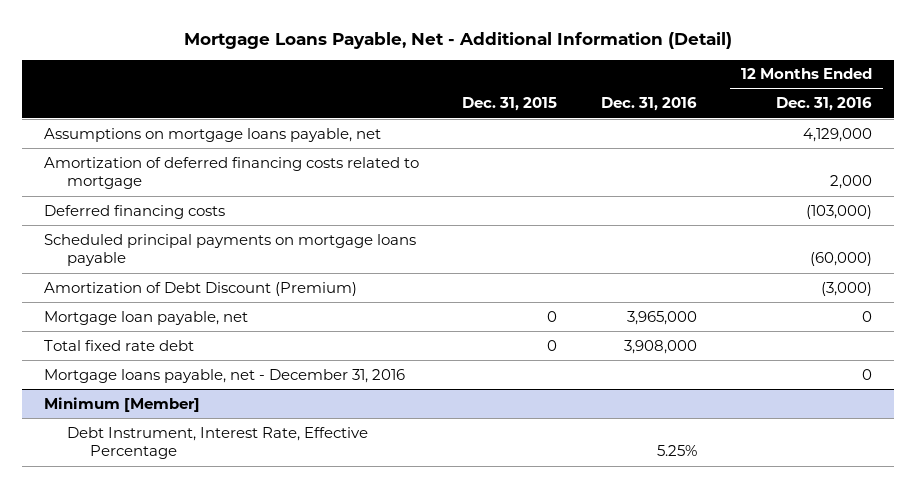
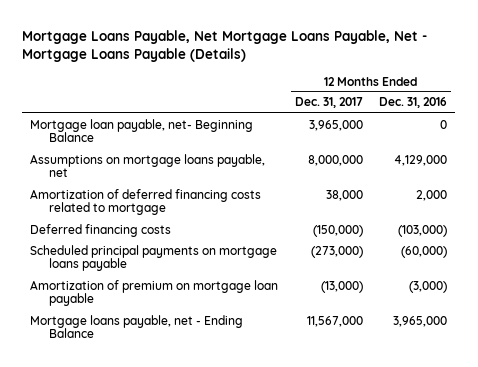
[183,31,732,49] Mortgage Loans Payable, Net - Additional Information (Detail) -> [22,29,428,63] Mortgage Loans Payable, Net Mortgage Loans Payable, Net - Mortgage Loans Payable (Details)
[462,97,558,112] Dec. 31, 2015 -> none
[601,97,698,112] Dec. 31, 2016 -> none
none -> [294,97,363,109] Dec. 31, 2017
none -> [30,118,254,143] Mortgage loan payable, net- Beginning Balance
[43,339,194,351] Total fixed rate debt -> none
[43,368,405,383] Mortgage loans payable, net - December 31, 2016 -> none
[43,396,200,412] Minimum [Member] -> none
[67,426,369,460] Debt Instrument, Interest Rate, Effective Percentage -> none
[43,281,357,296] Amortization of Debt Discount (Premium) -> [30,279,279,307] Amortization of premium on mortgage loan payable
[43,310,248,325] Mortgage loan payable, net -> [30,314,244,339] Mortgage loans payable, net - Ending Balance
[862,310,873,322] 0 -> [393,315,448,327] 3,965,000

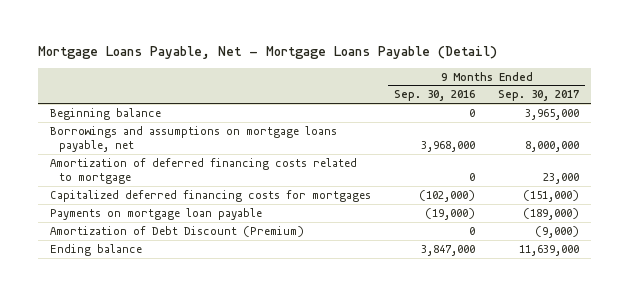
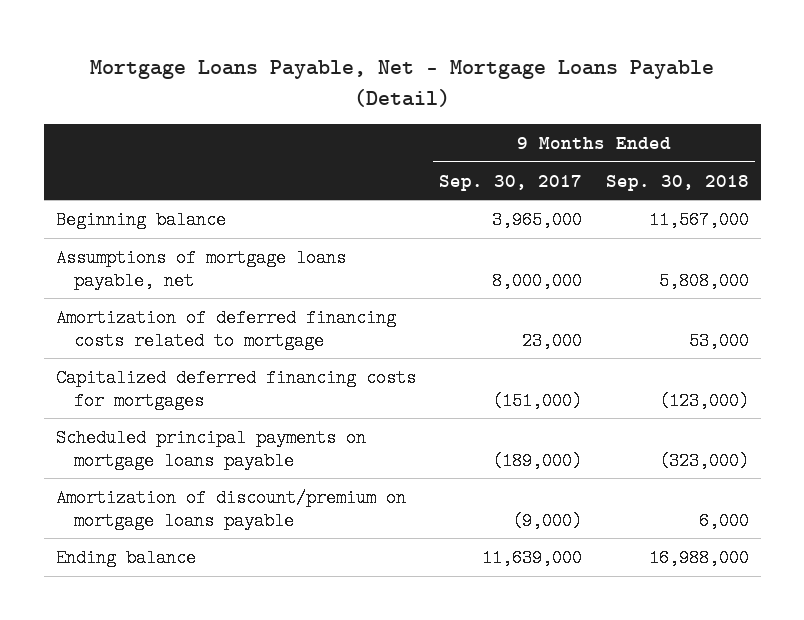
[393,90,475,102] Sep. 30, 2016 -> none
none -> [605,174,749,191] Sep. 30, 2018
[49,125,337,153] Borrowings and assumptions on mortgage loans payable, net -> [55,248,346,290] Assumptions of mortgage loans payable, net
[49,207,262,220] Payments on mortgage loan payable -> [55,428,366,470] Scheduled principal payments on mortgage loans payable
[49,225,304,237] Amortization of Debt Discount (Premium) -> [55,488,406,530] Amortization of discount/premium on mortgage loans payable

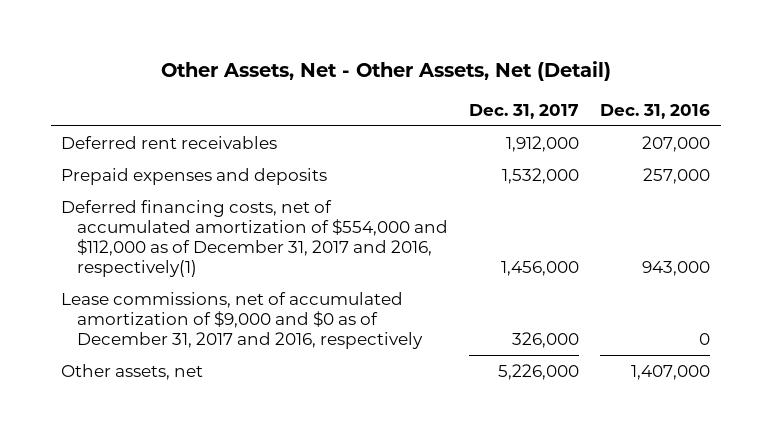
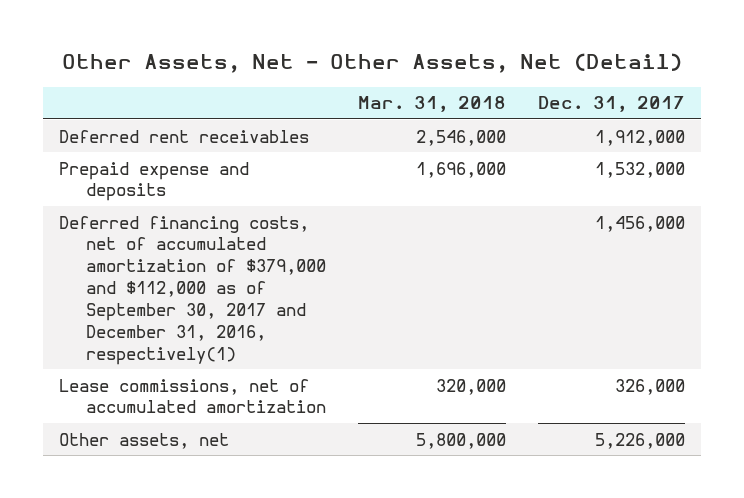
[600,103,711,119] Dec. 31, 2016 -> none
none -> [358,96,507,113] Mar. 31, 2018
[61,167,328,185] Prepaid expenses and deposits -> [58,161,249,202] Prepaid expense and deposits
[61,199,448,278] Deferred financing costs, net of accumulated amortization of $554,000 and $112,000 as of December 31, 2017 and 2016, respectively(1) -> [58,215,327,365] Deferred financing costs, net of accumulated amortization of $379,000 and $112,000 as of September 30, 2017 and December 31, 2016, respectively(1)
[61,291,423,350] Lease commissions, net of accumulated amortization of $9,000 and $0 as of December 31, 2017 and 2016, respectively -> [58,378,327,414] Lease commissions, net of accumulated amortization

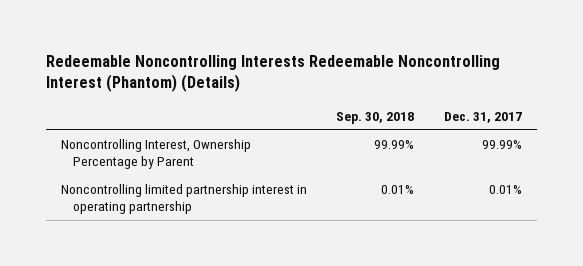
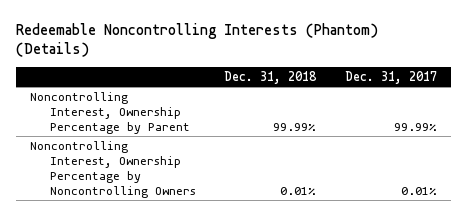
[45,54,500,93] Redeemable Noncontrolling Interests Redeemable Noncontrolling Interest (Phantom) (Details) -> [15,23,378,58] Redeemable Noncontrolling Interests (Phantom) (Details)
[336,111,415,124] Sep. 30, 2018 -> none
none -> [224,70,318,84] Dec. 31, 2018
[60,183,307,214] Noncontrolling limited partnership interest in operating partnership -> [30,140,196,198] Noncontrolling Interest, Ownership Percentage by Noncontrolling Owners

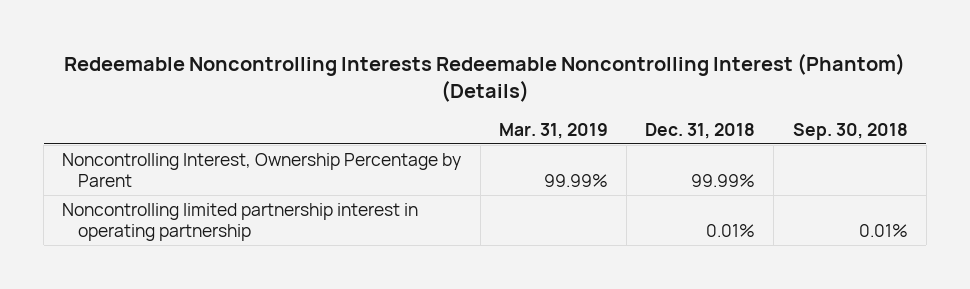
[15,23,378,58] Redeemable Noncontrolling Interests (Phantom) (Details) -> [64,52,906,102] Redeemable Noncontrolling Interests Redeemable Noncontrolling Interest (Phantom) (Details)
[345,70,438,84] Dec. 31, 2017 -> none
none -> [498,123,608,140] Mar. 31, 2019
none -> [792,123,908,141] Sep. 30, 2018
[30,140,196,198] Noncontrolling Interest, Ownership Percentage by Noncontrolling Owners -> [62,202,419,241] Noncontrolling limited partnership interest in operating partnership

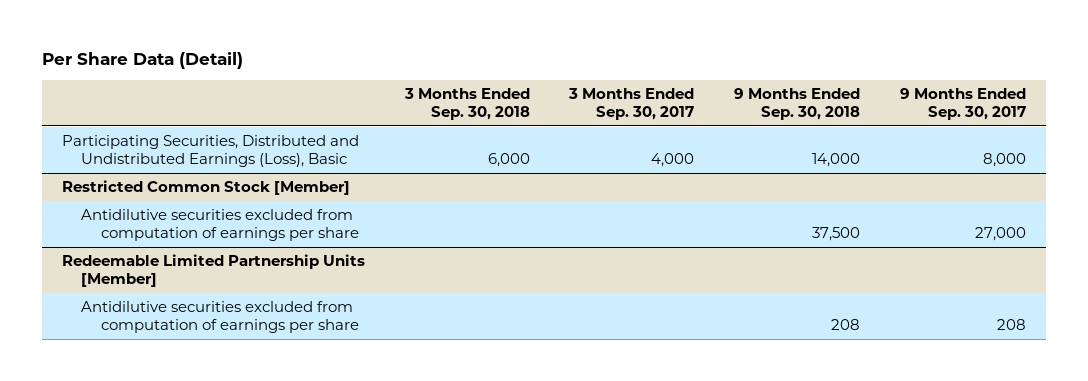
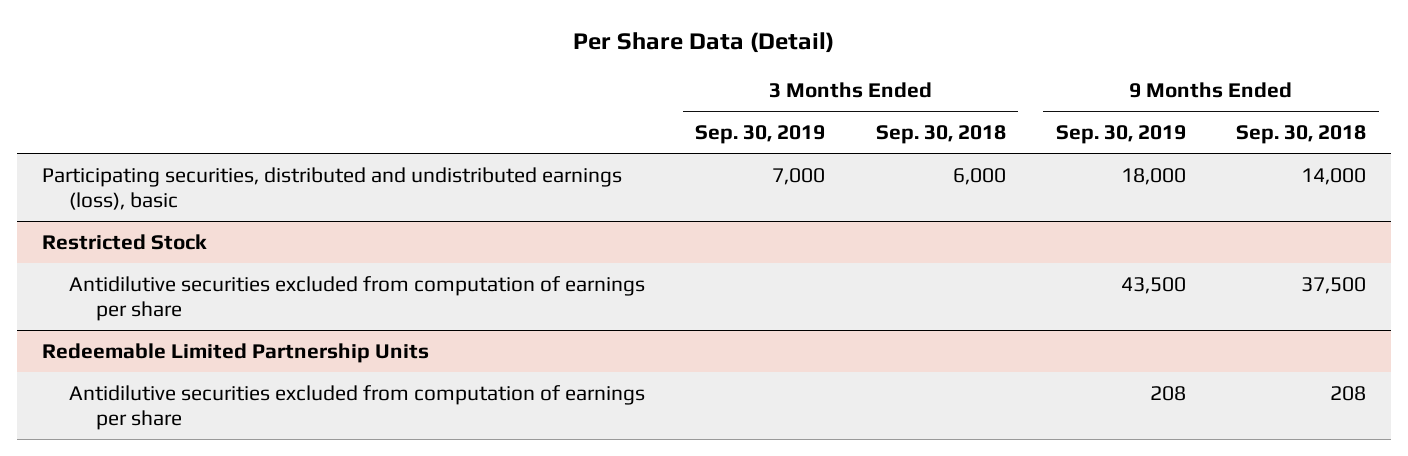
[568,87,695,121] 3 Months Ended Sep. 30, 2017 -> none
[900,87,1027,121] 9 Months Ended Sep. 30, 2017 -> none
none -> [695,125,826,145] Sep. 30, 2019
none -> [1055,125,1186,145] Sep. 30, 2019
[61,135,359,168] Participating Securities, Distributed and Undistributed Earnings (Loss), Basic -> [42,166,623,210] Participating securities, distributed and undistributed earnings (loss), basic
[61,180,350,196] Restricted Common Stock [Member] -> [42,233,208,250] Restricted Stock
[61,254,365,288] Redeemable Limited Partnership Units [Member] -> [42,342,430,363] Redeemable Limited Partnership Units

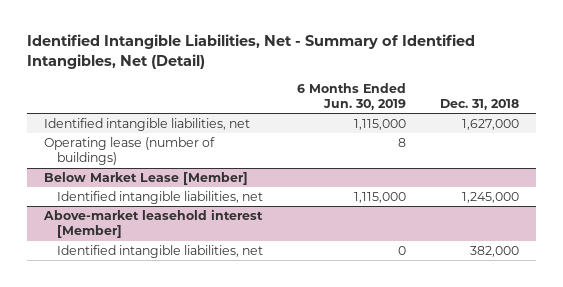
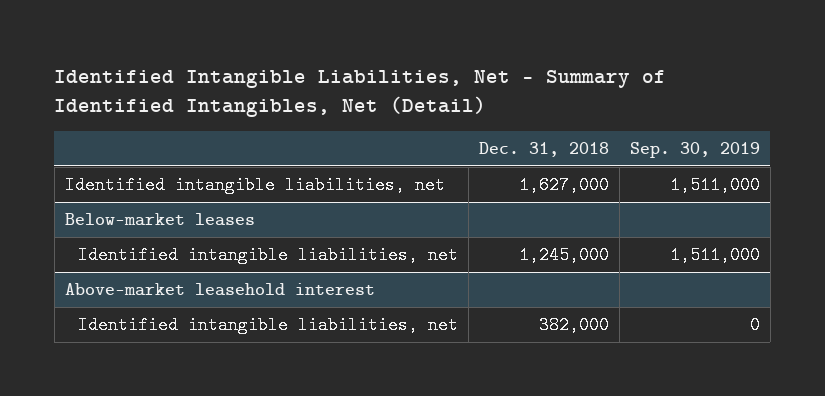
[296,82,406,110] 6 Months Ended Jun. 30, 2019 -> none
none -> [629,142,760,159] Sep. 30, 2019
[43,137,215,166] Operating lease (number of buildings) -> none
[43,172,248,186] Below Market Lease [Member] -> [64,213,255,227] Below-market leases
[42,209,263,239] Above-market leasehold interest [Member] -> [64,283,375,297] Above-market leasehold interest

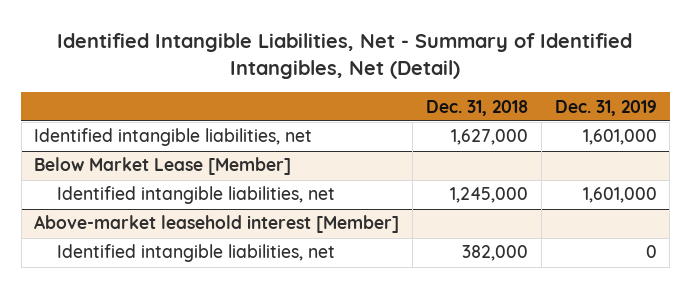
[629,142,760,159] Sep. 30, 2019 -> none
none -> [554,99,657,116] Dec. 31, 2019
[64,213,255,227] Below-market leases -> [34,157,292,176] Below Market Lease [Member]
[64,283,375,297] Above-market leasehold interest -> [34,215,400,234] Above-market leasehold interest [Member]

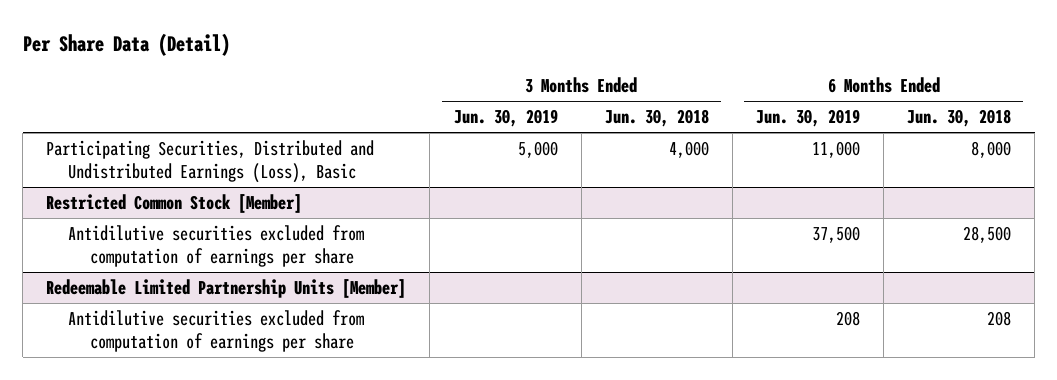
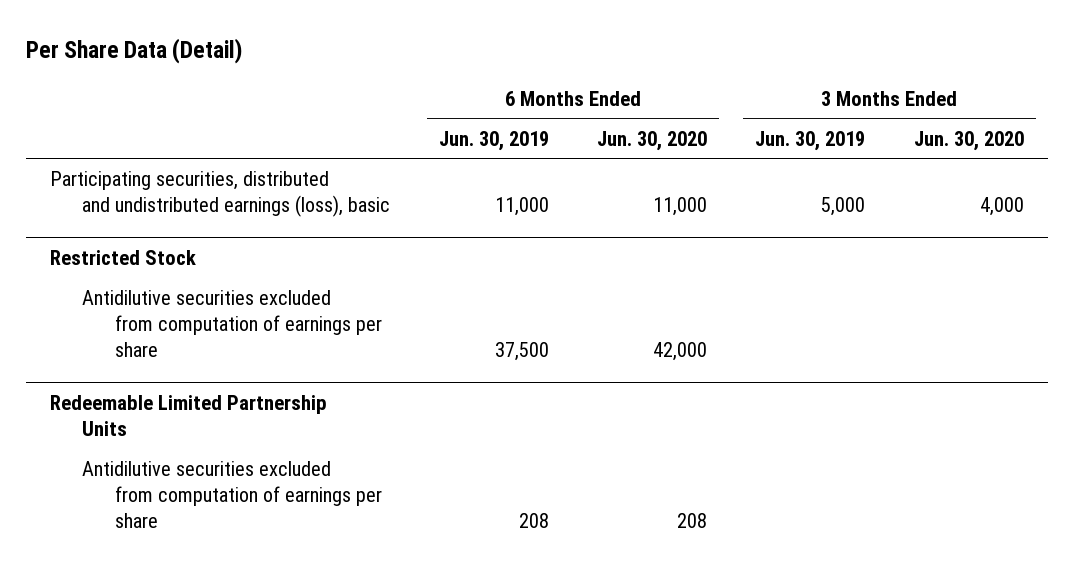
[604,109,709,128] Jun. 30, 2018 -> none
[907,109,1012,128] Jun. 30, 2018 -> none
none -> [597,130,708,151] Jun. 30, 2020
none -> [913,130,1024,151] Jun. 30, 2020
[46,140,375,183] Participating Securities, Distributed and Undistributed Earnings (Loss), Basic -> [50,171,391,218] Participating securities, distributed and undistributed earnings (loss), basic
[46,194,303,214] Restricted Common Stock [Member] -> [50,250,197,266] Restricted Stock
[46,279,407,299] Redeemable Limited Partnership Units [Member] -> [50,395,328,437] Redeemable Limited Partnership Units

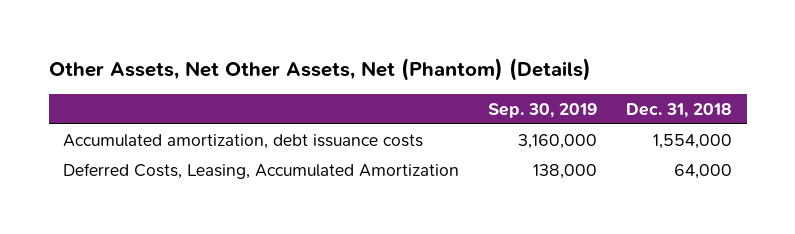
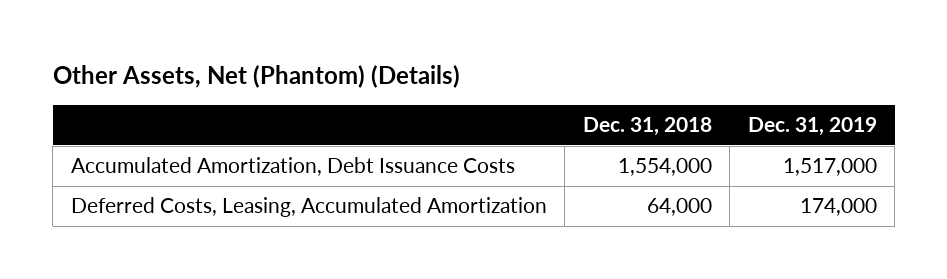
[48,58,591,82] Other Assets, Net Other Assets, Net (Phantom) (Details) -> [52,65,460,89] Other Assets, Net (Phantom) (Details)
[488,102,598,118] Sep. 30, 2019 -> none
none -> [747,117,877,137] Dec. 31, 2019
[63,133,424,149] Accumulated amortization, debt issuance costs -> [70,157,515,177] Accumulated Amortization, Debt Issuance Costs

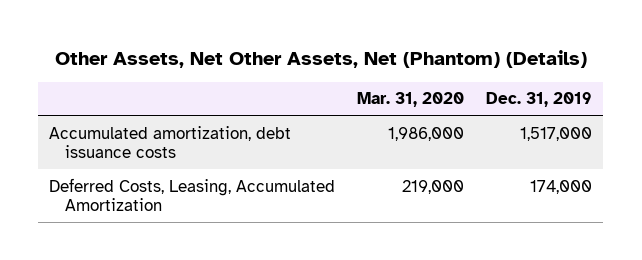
[52,65,460,89] Other Assets, Net (Phantom) (Details) -> [54,49,587,68] Other Assets, Net Other Assets, Net (Phantom) (Details)
[582,117,712,137] Dec. 31, 2018 -> none
none -> [357,92,465,108] Mar. 31, 2020
[70,157,515,177] Accumulated Amortization, Debt Issuance Costs -> [49,125,292,159] Accumulated amortization, debt issuance costs

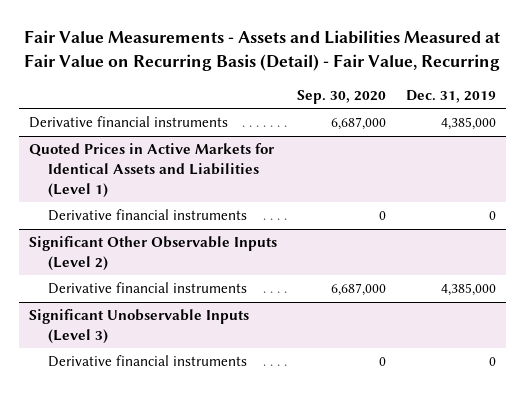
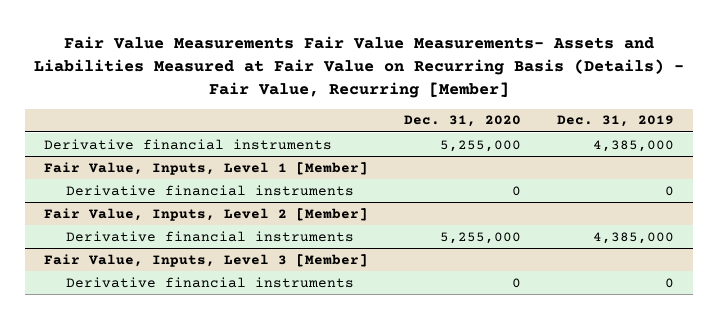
[24,29,501,71] Fair Value Measurements - Assets and Liabilities Measured at Fair Value on Recurring Basis (Detail) - Fair Value, Recurring -> [34,36,685,98] Fair Value Measurements Fair Value Measurements- Assets and Liabilities Measured at Fair Value on Recurring Basis (Details) - Fair Value, Recurring [Member]
[296,90,386,105] Sep. 30, 2020 -> none
none -> [404,115,522,128] Dec. 31, 2020
[29,143,275,198] Quoted Prices in Active Markets for Identical Assets and Liabilities (Level 1) -> [43,161,368,175] Fair Value, Inputs, Level 1 [Member]
[29,236,278,271] Significant Other Observable Inputs (Level 2) -> [43,207,368,221] Fair Value, Inputs, Level 2 [Member]
[29,309,250,344] Significant Unobservable Inputs (Level 3) -> [43,253,368,267] Fair Value, Inputs, Level 3 [Member]

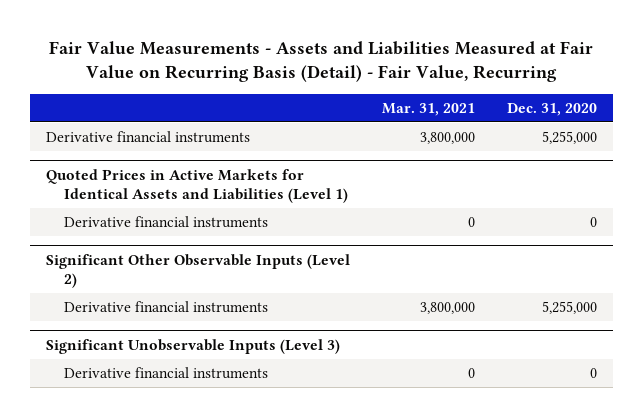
[34,36,685,98] Fair Value Measurements Fair Value Measurements- Assets and Liabilities Measured at Fair Value on Recurring Basis (Details) - Fair Value, Recurring [Member] -> [49,41,594,83] Fair Value Measurements - Assets and Liabilities Measured at Fair Value on Recurring Basis (Detail) - Fair Value, Recurring
[557,115,675,128] Dec. 31, 2019 -> none
none -> [381,102,475,116] Mar. 31, 2021
[43,161,368,175] Fair Value, Inputs, Level 1 [Member] -> [45,168,348,204] Quoted Prices in Active Markets for Identical Assets and Liabilities (Level 1)
[43,207,368,221] Fair Value, Inputs, Level 2 [Member] -> [45,253,350,289] Significant Other Observable Inputs (Level 2)
[43,253,368,267] Fair Value, Inputs, Level 3 [Member] -> [45,338,340,354] Significant Unobservable Inputs (Level 3)

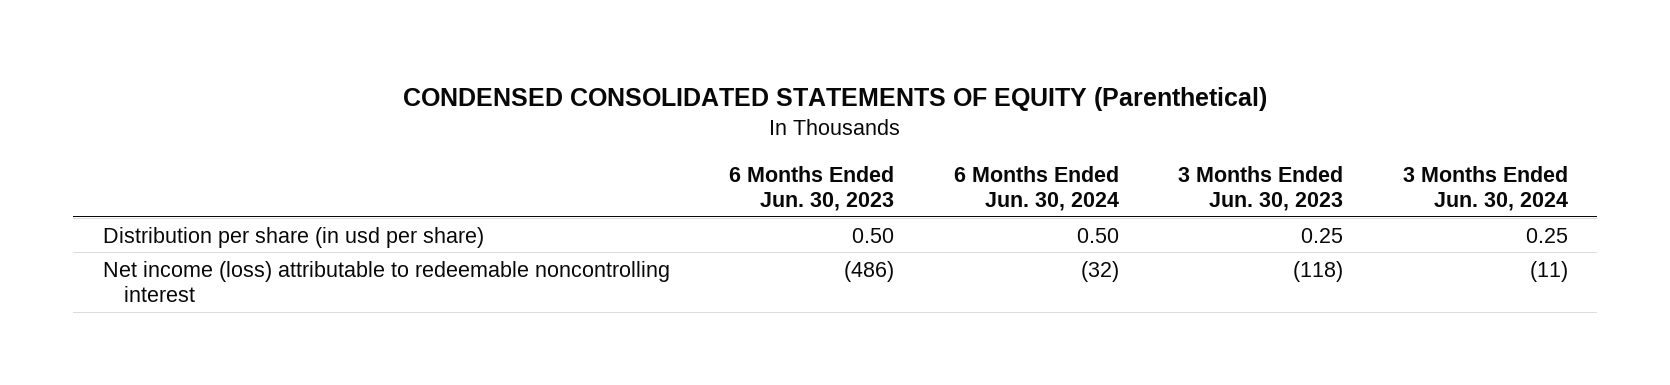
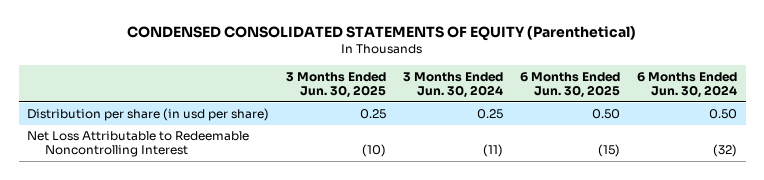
[729,165,895,212] 6 Months Ended Jun. 30, 2023 -> none
[1178,165,1344,212] 3 Months Ended Jun. 30, 2023 -> none
none -> [286,71,387,98] 3 Months Ended Jun. 30, 2025
none -> [520,71,621,98] 6 Months Ended Jun. 30, 2025
[102,260,670,303] Net income (loss) attributable to redeemable noncontrolling interest -> [27,131,250,158] Net Loss Attributable to Redeemable Noncontrolling Interest

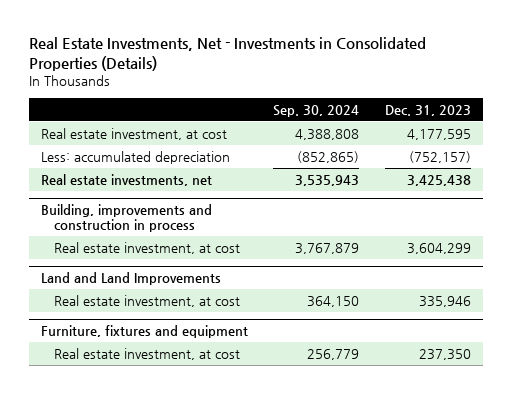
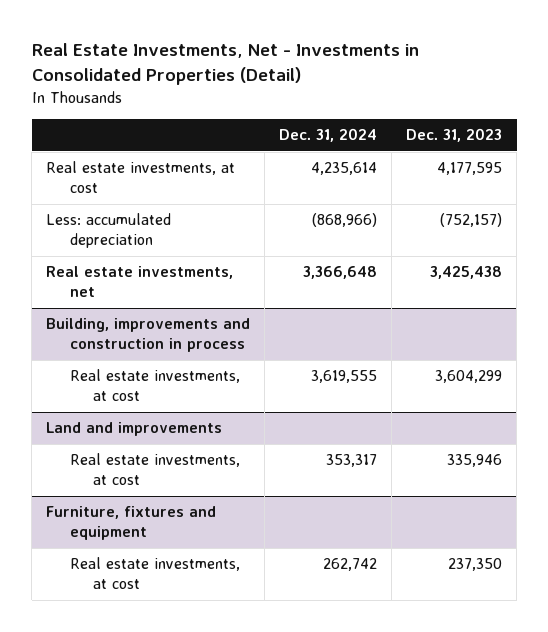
[28,37,426,71] Real Estate Investments, Net - Investments in Consolidated Properties (Details) -> [31,43,419,86] Real Estate Investments, Net - Investments in Consolidated Properties (Detail)
[273,104,360,117] Sep. 30, 2024 -> none
none -> [279,128,378,143] Dec. 31, 2024
[41,127,228,140] Real estate investment, at cost -> [46,161,236,194] Real estate investments, at cost
[53,241,240,254] Real estate investment, at cost -> [69,369,240,402] Real estate investments, at cost
[41,272,222,286] Land and Land Improvements -> [46,422,223,437] Land and improvements
[53,294,240,307] Real estate investment, at cost -> [69,453,240,486] Real estate investments, at cost
[53,347,240,360] Real estate investment, at cost -> [69,557,240,590] Real estate investments, at cost

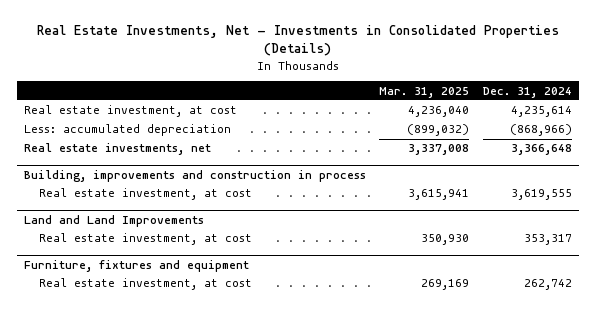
[31,43,419,86] Real Estate Investments, Net - Investments in Consolidated Properties (Detail) -> [36,25,559,57] Real Estate Investments, Net - Investments in Consolidated Properties (Details)
[406,128,503,143] Dec. 31, 2023 -> none
none -> [379,86,470,98] Mar. 31, 2025
[46,161,236,194] Real estate investments, at cost -> [23,105,237,118] Real estate investment, at cost
[69,369,240,402] Real estate investments, at cost -> [38,188,252,201] Real estate investment, at cost
[46,422,223,437] Land and improvements -> [23,214,204,227] Land and Land Improvements
[69,453,240,486] Real estate investments, at cost -> [38,233,252,246] Real estate investment, at cost
[69,557,240,590] Real estate investments, at cost -> [38,278,252,291] Real estate investment, at cost

